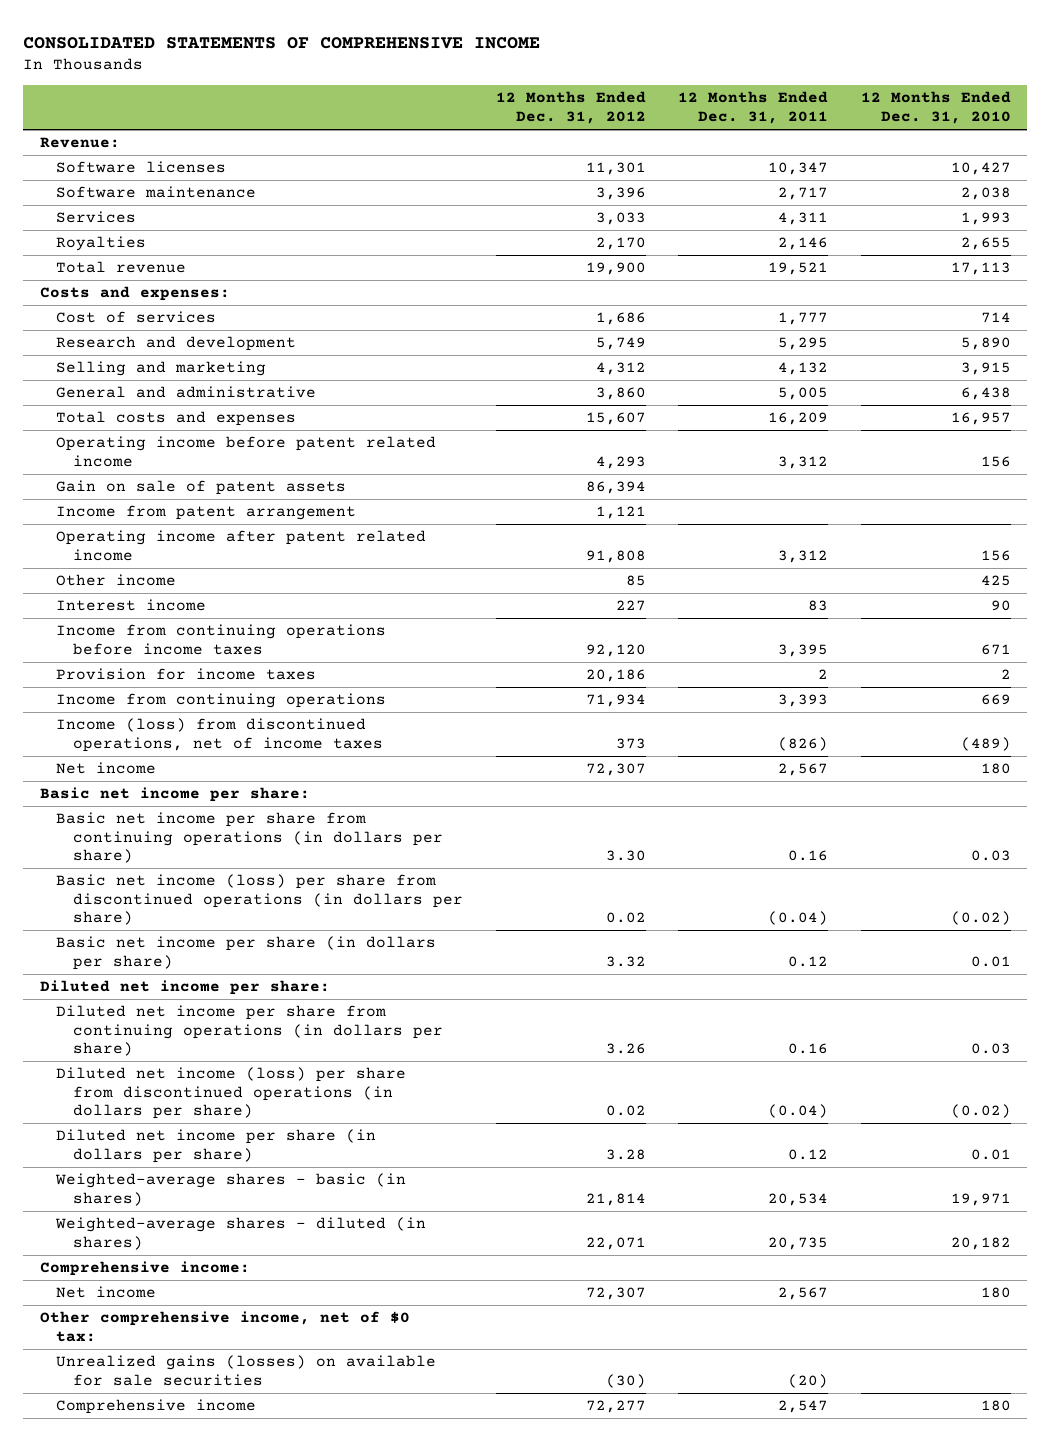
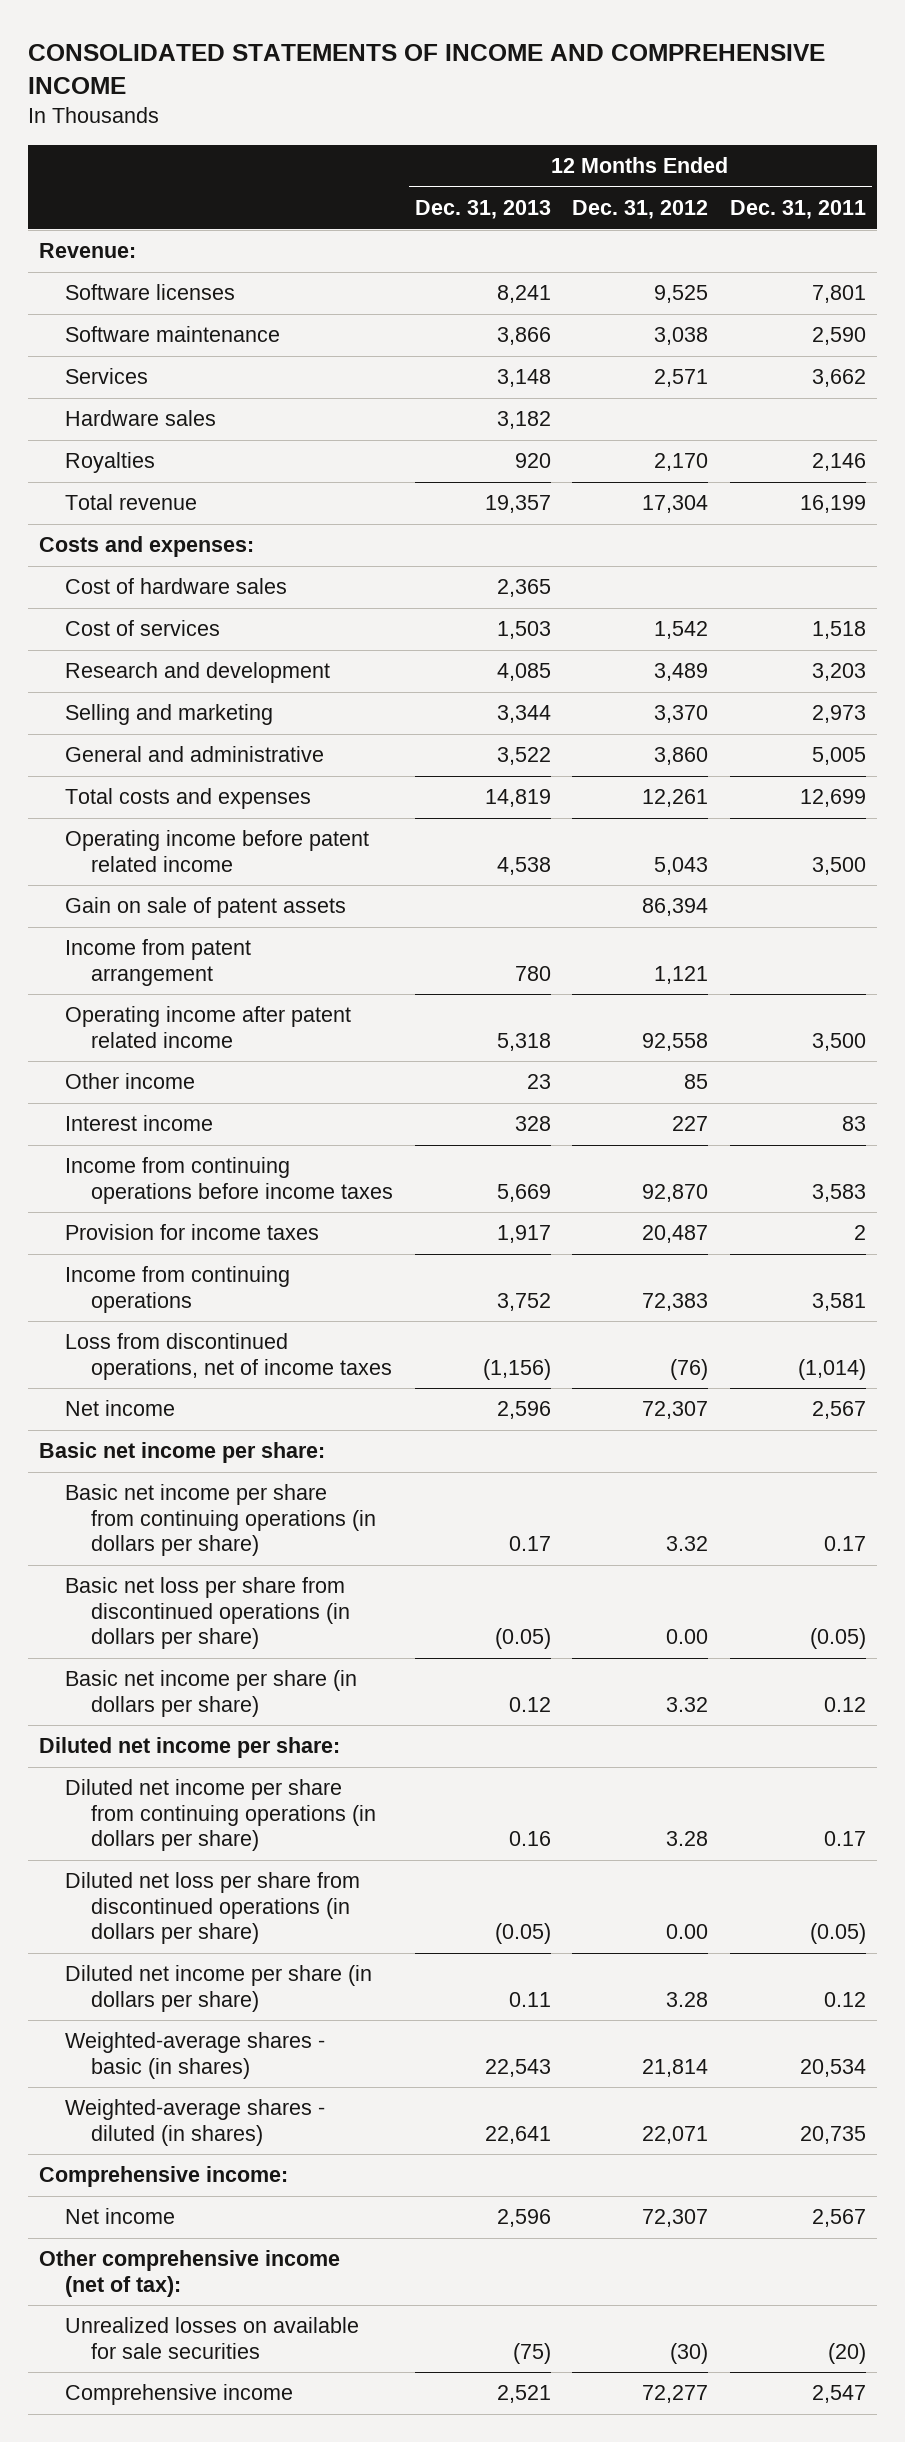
[23,36,541,49] CONSOLIDATED STATEMENTS OF COMPREHENSIVE INCOME -> [27,44,825,95] CONSOLIDATED STATEMENTS OF INCOME AND COMPREHENSIVE INCOME
[861,91,1012,125] 12 Months Ended Dec. 31, 2010 -> none
none -> [414,200,551,220] Dec. 31, 2013
[585,162,646,176] 11,301 -> [654,285,709,304] 9,525
[768,162,829,176] 10,347 -> [812,285,867,304] 7,801
[595,187,646,201] 3,396 -> [654,327,709,346] 3,038
[778,187,829,201] 2,717 -> [812,327,867,346] 2,590
[595,212,646,226] 3,033 -> [654,369,709,388] 2,571
[778,212,829,226] 4,311 -> [812,369,867,388] 3,662
none -> [64,410,216,427] Hardware sales
[585,262,646,276] 19,900 -> [642,495,709,514] 17,304
[768,262,829,276] 19,521 -> [800,495,867,514] 16,199
none -> [64,578,287,595] Cost of hardware sales
[595,312,646,326] 1,686 -> [654,621,709,640] 1,542
[778,312,829,326] 1,777 -> [812,621,867,640] 1,518
[595,337,646,351] 5,749 -> [654,663,709,682] 3,489
[778,337,829,351] 5,295 -> [812,663,867,682] 3,203
[595,362,646,376] 4,312 -> [654,705,709,724] 3,370
[778,362,829,376] 4,132 -> [812,705,867,724] 2,973
[585,412,646,426] 15,607 -> [642,789,709,808] 12,261
[768,412,829,426] 16,209 -> [800,789,867,808] 12,699
[595,455,646,469] 4,293 -> [654,856,709,875] 5,043
[778,455,829,469] 3,312 -> [812,856,867,875] 3,500
[585,549,646,563] 91,808 -> [642,1032,709,1051] 92,558
[778,549,829,563] 3,312 -> [812,1032,867,1051] 3,500
[585,643,646,657] 92,120 -> [642,1183,709,1202] 92,870
[778,643,829,657] 3,395 -> [812,1183,867,1202] 3,583
[585,669,646,683] 20,186 -> [642,1225,709,1244] 20,487
[585,694,646,708] 71,934 -> [642,1292,709,1311] 72,383
[778,694,829,708] 3,393 -> [812,1292,867,1311] 3,581
[56,718,383,752] Income (loss) from discontinued operations, net of income taxes -> [64,1333,392,1380] Loss from discontinued operations, net of income taxes
[615,737,646,749] 373 -> [670,1358,709,1380] (76)
[778,736,829,751] (826) -> [798,1358,867,1380] (1,014)
[605,850,646,862] 3.30 -> [666,1536,709,1552] 3.32
[788,850,829,862] 0.16 -> [824,1536,867,1552] 0.17
[56,874,463,926] Basic net income (loss) per share from discontinued operations (in dollars per share) -> [64,1577,350,1650] Basic net loss per share from discontinued operations (in dollars per share)
[605,912,646,924] 0.02 -> [666,1629,709,1645] 0.00
[768,911,829,926] (0.04) -> [810,1628,867,1650] (0.05)
[605,1043,646,1055] 3.26 -> [666,1831,709,1847] 3.28
[788,1043,829,1055] 0.16 -> [824,1831,867,1847] 0.17
[56,1067,407,1120] Diluted net income (loss) per share from discontinued operations (in dollars per share) -> [64,1872,360,1945] Diluted net loss per share from discontinued operations (in dollars per share)
[605,1105,646,1117] 0.02 -> [666,1924,709,1940] 0.00
[768,1104,829,1119] (0.04) -> [810,1923,867,1945] (0.05)
[39,1311,410,1342] Other comprehensive income, net of $0 tax: -> [38,2250,340,2297] Other comprehensive income (net of tax):
[56,1355,437,1386] Unrealized gains (losses) on available for sale securities -> [64,2317,359,2359] Unrealized losses on available for sale securities

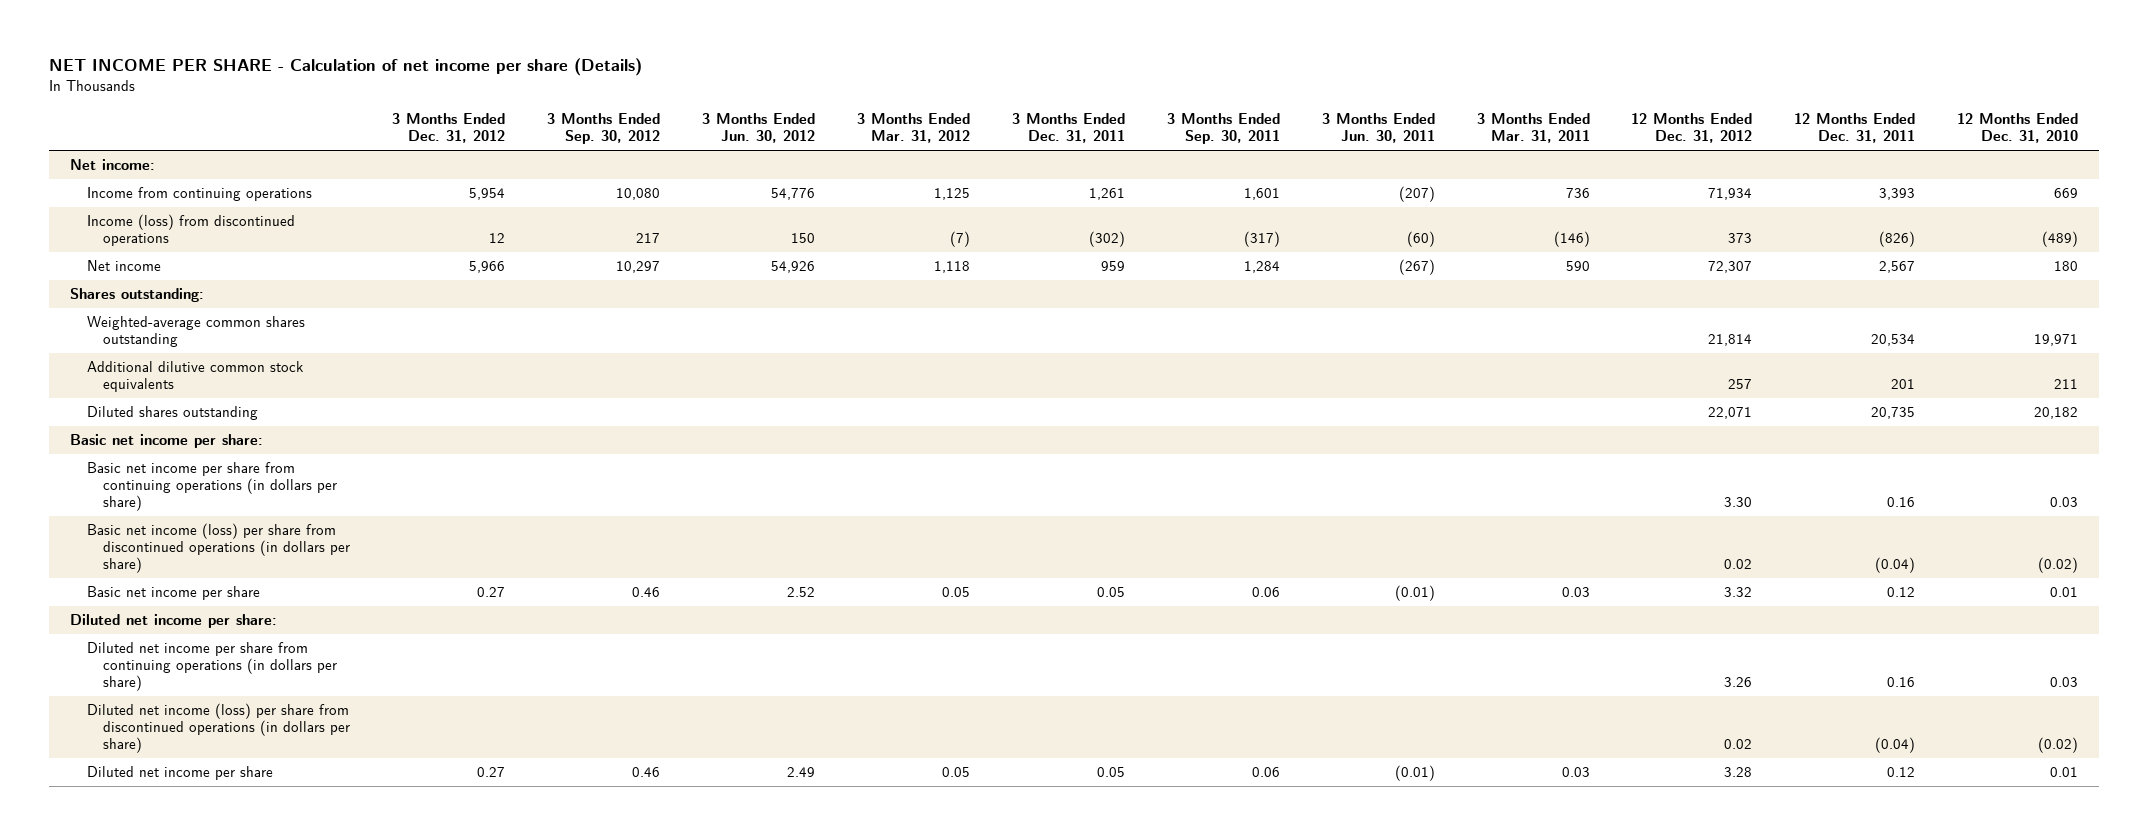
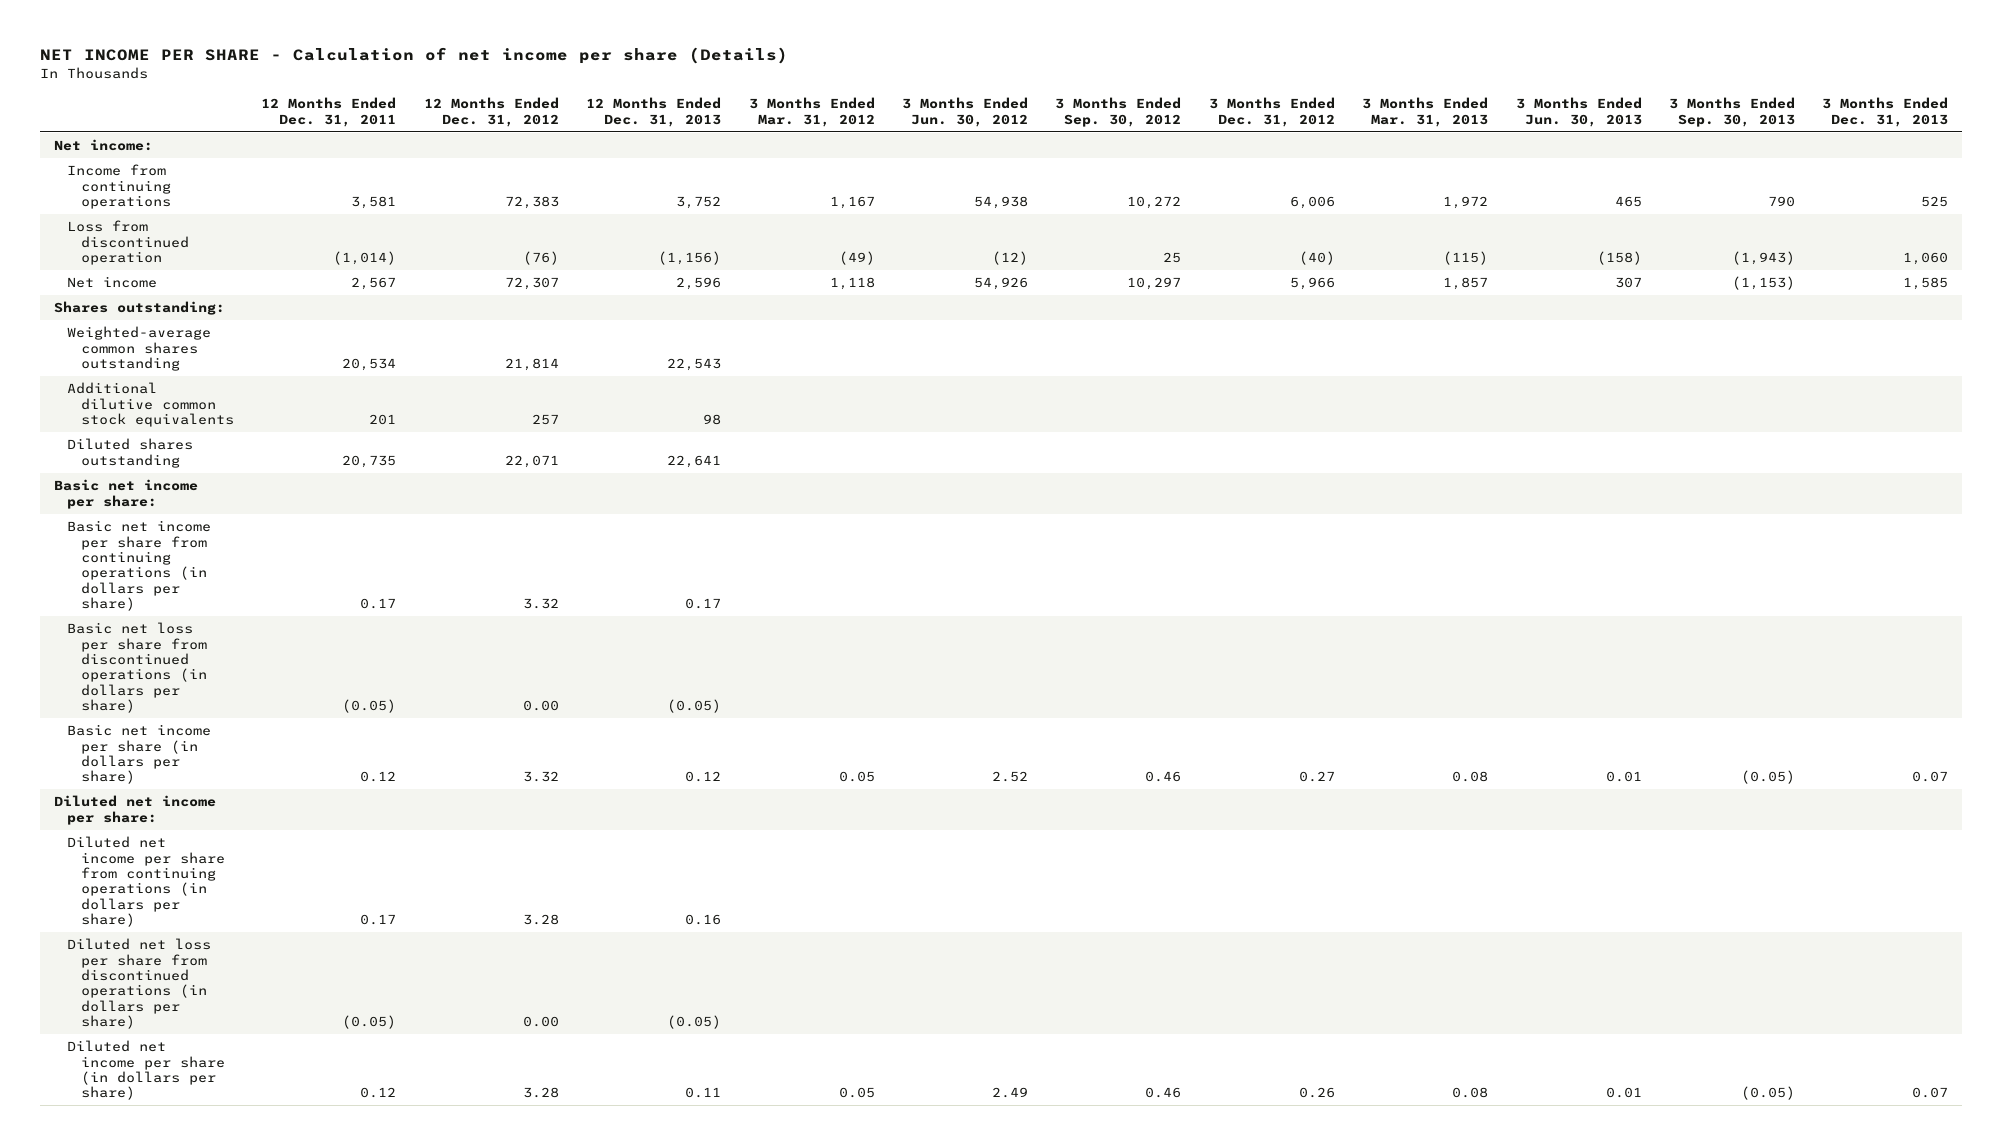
[1011,113,1125,144] 3 Months Ended Dec. 31, 2011 -> none
[1166,113,1280,145] 3 Months Ended Sep. 30, 2011 -> none
[1321,113,1435,144] 3 Months Ended Jun. 30, 2011 -> none
[1476,113,1590,144] 3 Months Ended Mar. 31, 2011 -> none
[1957,113,2079,144] 12 Months Ended Dec. 31, 2010 -> none
none -> [586,97,722,127] 12 Months Ended Dec. 31, 2013
none -> [1362,97,1489,127] 3 Months Ended Mar. 31, 2013
none -> [1515,97,1642,127] 3 Months Ended Jun. 30, 2013
none -> [1669,97,1796,127] 3 Months Ended Sep. 30, 2013
none -> [1822,97,1949,127] 3 Months Ended Dec. 31, 2013
[469,188,506,201] 5,954 -> [1289,196,1335,210] 6,006
[616,188,661,201] 10,080 -> [1127,196,1182,210] 10,272
[770,188,815,201] 54,776 -> [974,196,1029,210] 54,938
[933,188,970,201] 1,125 -> [829,196,875,210] 1,167
[1708,188,1753,201] 71,934 -> [504,196,559,210] 72,383
[1879,188,1916,201] 3,393 -> [351,196,397,210] 3,581
[86,214,295,247] Income (loss) from discontinued operations -> [67,220,190,266] Loss from discontinued operation
[489,233,506,244] 12 -> [1298,251,1335,266] (40)
[636,233,661,244] 217 -> [1163,252,1182,264] 25
[790,233,815,244] 150 -> [992,251,1029,266] (12)
[949,231,970,248] (7) -> [838,251,875,266] (49)
[1728,233,1753,244] 373 -> [522,251,559,266] (76)
[1879,231,1916,248] (826) -> [333,251,397,266] (1,014)
[1724,497,1753,508] 3.30 -> [522,598,559,610] 3.32
[1887,497,1916,508] 0.16 -> [360,598,397,610] 0.17
[86,523,351,574] Basic net income (loss) per share from discontinued operations (in dollars per share) -> [67,622,208,714] Basic net loss per share from discontinued operations (in dollars per share)
[1724,559,1753,570] 0.02 -> [522,700,559,712] 0.00
[1875,557,1916,574] (0.04) -> [342,699,397,714] (0.05)
[86,586,260,601] Basic net income per share -> [67,724,212,785] Basic net income per share (in dollars per share)
[1724,677,1753,688] 3.26 -> [522,914,559,926] 3.28
[1887,677,1916,688] 0.16 -> [360,914,397,926] 0.17
[86,703,351,754] Diluted net income (loss) per share from discontinued operations (in dollars per share) -> [67,938,212,1030] Diluted net loss per share from discontinued operations (in dollars per share)
[1724,739,1753,750] 0.02 -> [522,1016,559,1028] 0.00
[1875,737,1916,754] (0.04) -> [342,1015,397,1030] (0.05)
[86,766,273,781] Diluted net income per share -> [67,1040,226,1101] Diluted net income per share (in dollars per share)
[477,767,506,778] 0.27 -> [1298,1087,1335,1099] 0.26

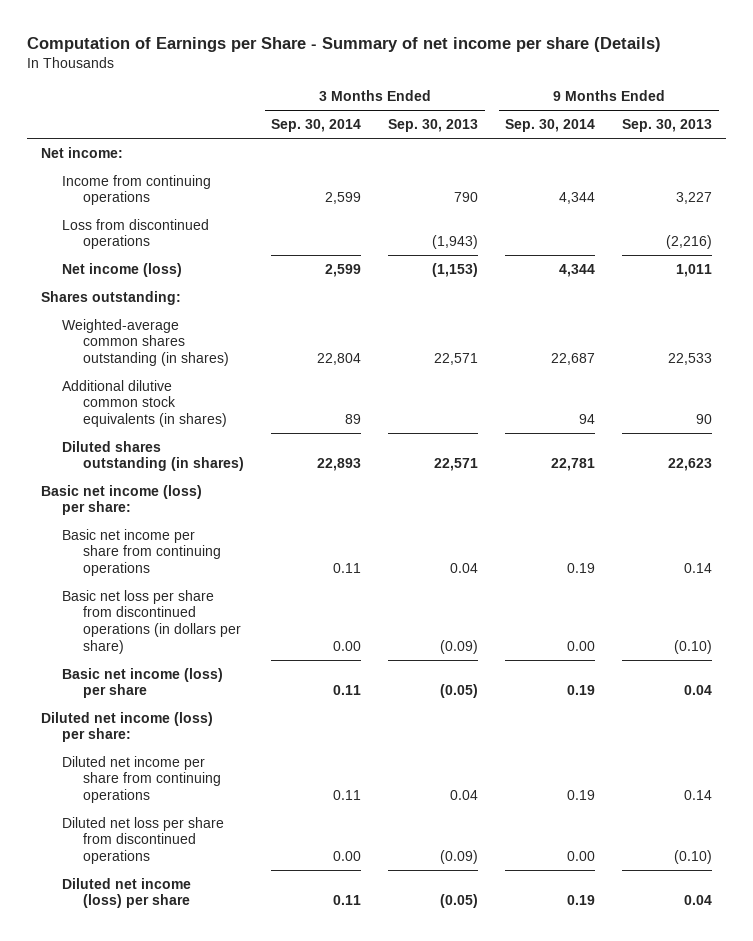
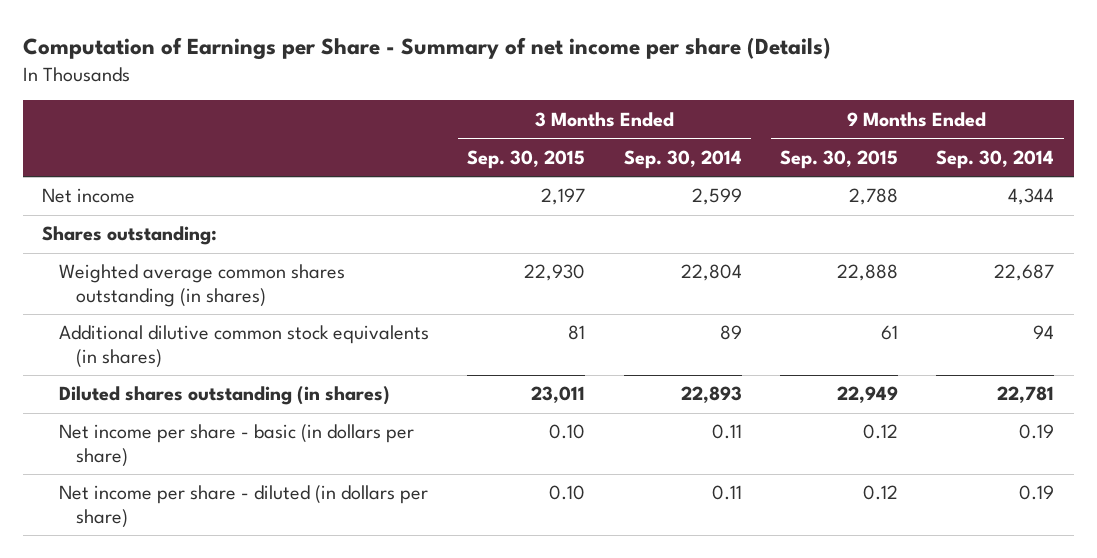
[388,119,479,133] Sep. 30, 2013 -> none
[622,119,713,133] Sep. 30, 2013 -> none
none -> [467,149,586,169] Sep. 30, 2015
none -> [780,149,899,169] Sep. 30, 2015
[40,146,123,158] Net income: -> none
[62,174,212,206] Income from continuing operations -> none
[62,218,210,250] Loss from discontinued operations -> none
[62,262,183,277] Net income (loss) -> [42,188,136,204] Net income
[62,318,230,366] Weighted-average common shares outstanding (in shares) -> [59,264,346,308] Weighted average common shares outstanding (in shares)
[40,484,202,516] Basic net income (loss) per share: -> none
[62,528,222,576] Basic net income per share from continuing operations -> none
[62,589,242,654] Basic net loss per share from discontinued operations (in dollars per share) -> none
[40,711,213,743] Diluted net income (loss) per share: -> none
[62,755,222,803] Diluted net income per share from continuing operations -> none
[62,816,225,864] Diluted net loss per share from discontinued operations -> none
[62,667,224,699] Basic net income (loss) per share -> [59,424,415,468] Net income per share - basic (in dollars per share)
[62,877,192,909] Diluted net income (loss) per share -> [59,485,429,529] Net income per share - diluted (in dollars per share)

